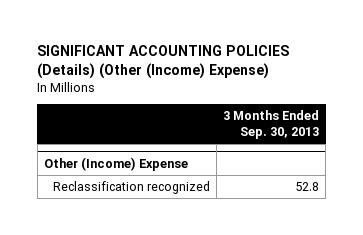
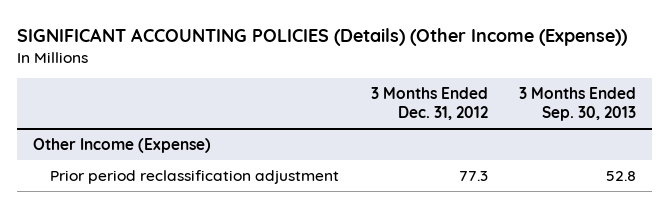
[37,45,290,80] SIGNIFICANT ACCOUNTING POLICIES (Details) (Other (Income) Expense) -> [17,27,628,46] SIGNIFICANT ACCOUNTING POLICIES (Details) (Other Income (Expense))
none -> [370,87,488,121] 3 Months Ended Dec. 31, 2012
[43,156,188,171] Other (Income) Expense -> [33,137,212,153] Other Income (Expense)
[53,180,211,194] Reclassification recognized -> [50,169,340,184] Prior period reclassification adjustment

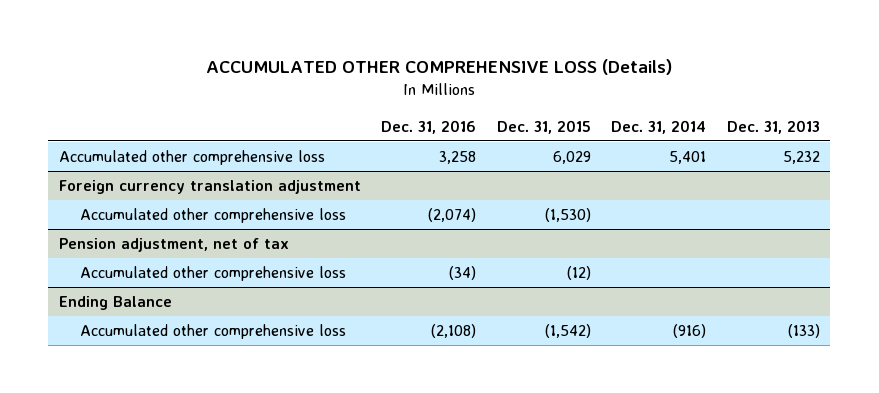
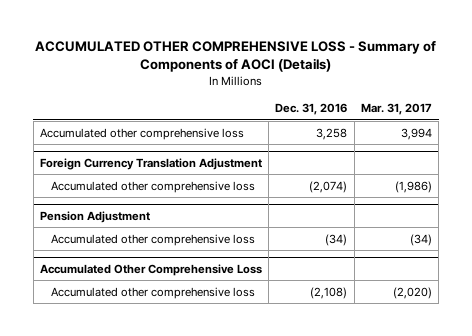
[206,59,673,76] ACCUMULATED OTHER COMPREHENSIVE LOSS (Details) -> [34,41,436,73] ACCUMULATED OTHER COMPREHENSIVE LOSS - Summary of Components of AOCI (Details)
[496,119,591,134] Dec. 31, 2015 -> none
[611,119,707,134] Dec. 31, 2014 -> none
[727,119,821,134] Dec. 31, 2013 -> none
none -> [360,103,432,116] Mar. 31, 2017
[58,180,361,195] Foreign currency translation adjustment -> [39,157,262,170] Foreign Currency Translation Adjustment
[58,238,289,253] Pension adjustment, net of tax -> [39,210,150,223] Pension Adjustment
[58,296,172,311] Ending Balance -> [39,263,262,276] Accumulated Other Comprehensive Loss

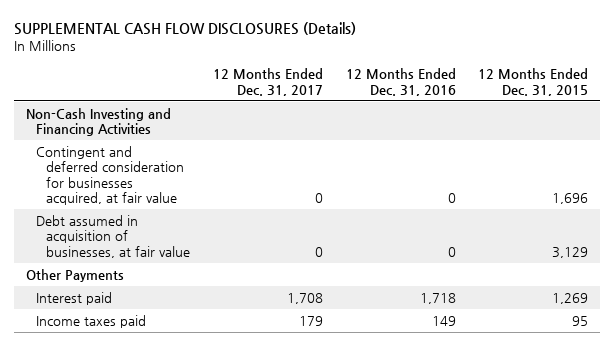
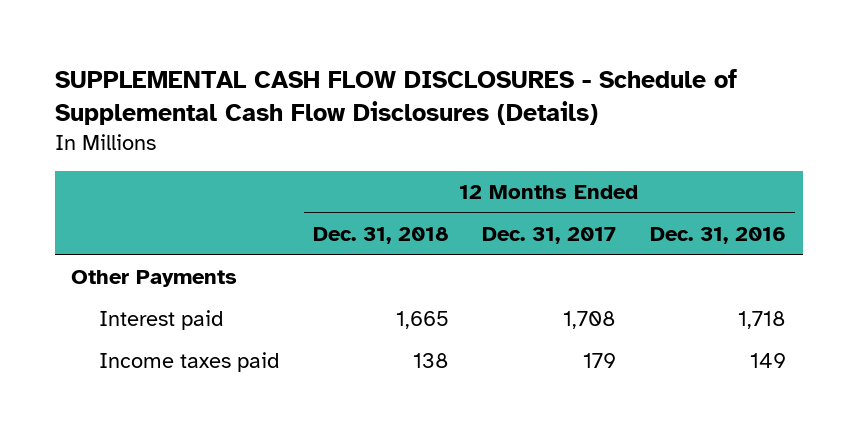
[14,22,357,36] SUPPLEMENTAL CASH FLOW DISCLOSURES (Details) -> [54,68,737,125] SUPPLEMENTAL CASH FLOW DISCLOSURES - Schedule of Supplemental Cash Flow Disclosures (Details)
[478,68,589,96] 12 Months Ended Dec. 31, 2015 -> none
none -> [312,227,449,245] Dec. 31, 2018
[25,107,171,137] Non-Cash Investing and Financing Activities -> none
[35,145,184,206] Contingent and deferred consideration for businesses acquired, at fair value -> none
[35,214,190,258] Debt assumed in acquisition of businesses, at fair value -> none

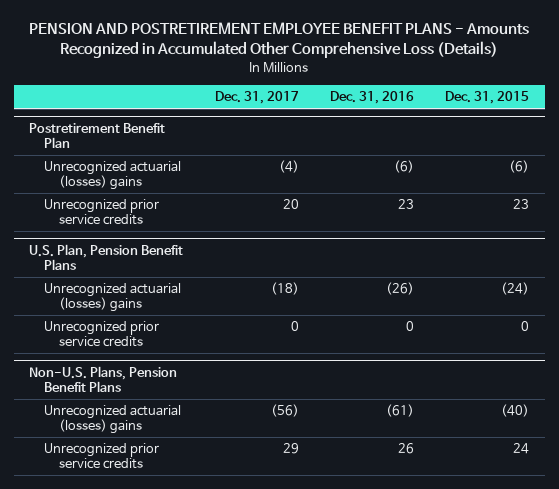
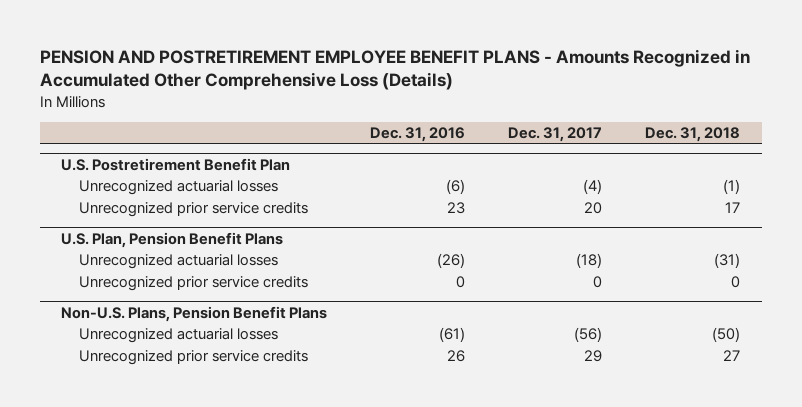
[445,91,530,105] Dec. 31, 2015 -> none
none -> [645,127,741,143] Dec. 31, 2018
[29,122,166,149] Postretirement Benefit Plan -> [61,157,291,171] U.S. Postretirement Benefit Plan
[44,161,182,191] Unrecognized actuarial (losses) gains -> [79,180,279,196] Unrecognized actuarial losses
[44,283,182,313] Unrecognized actuarial (losses) gains -> [79,254,279,270] Unrecognized actuarial losses
[44,405,182,435] Unrecognized actuarial (losses) gains -> [79,328,279,344] Unrecognized actuarial losses

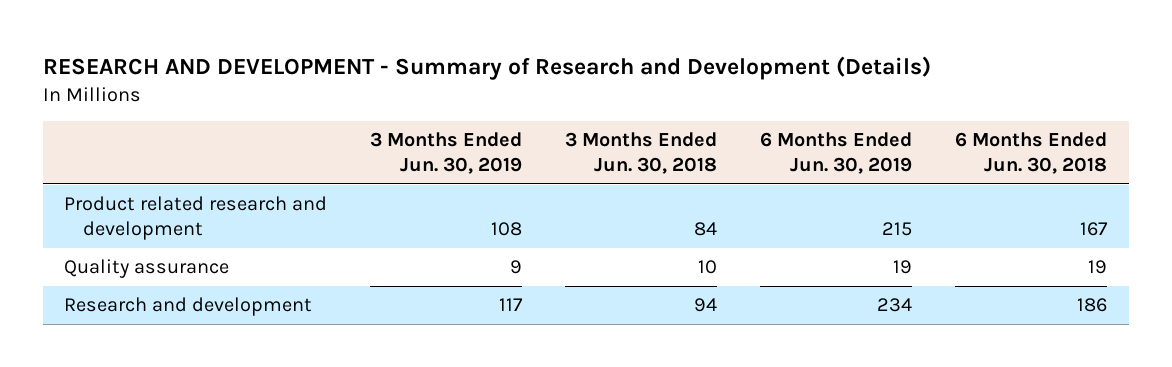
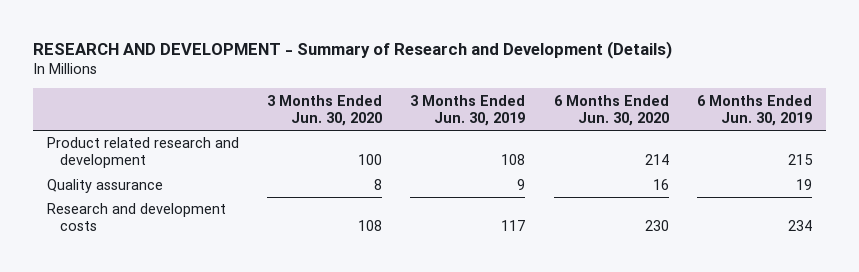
[565,132,718,175] 3 Months Ended Jun. 30, 2018 -> none
[955,132,1108,175] 6 Months Ended Jun. 30, 2018 -> none
none -> [266,94,382,126] 3 Months Ended Jun. 30, 2020
none -> [553,94,669,126] 6 Months Ended Jun. 30, 2020
[64,297,313,317] Research and development -> [46,203,226,232] Research and development costs

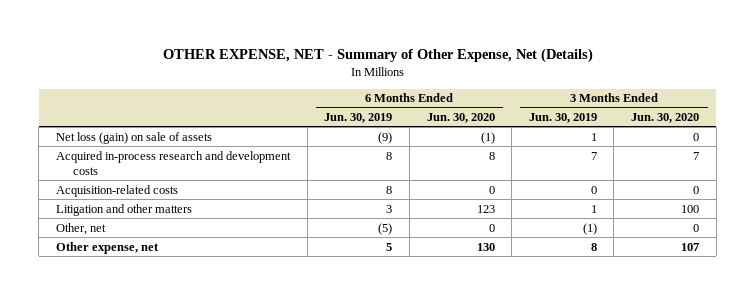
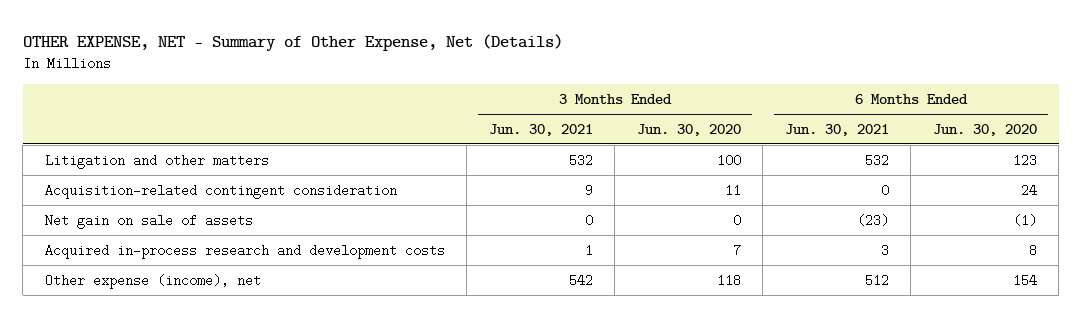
[324,112,393,123] Jun. 30, 2019 -> none
[528,112,597,123] Jun. 30, 2019 -> none
none -> [488,123,593,136] Jun. 30, 2021
none -> [784,123,889,136] Jun. 30, 2021
[55,131,212,144] Net loss (gain) on sale of assets -> none
[55,184,178,197] Acquisition-related costs -> none
[55,222,106,235] Other, net -> none
none -> [44,183,397,199] Acquisition-related contingent consideration
none -> [44,213,253,229] Net gain on sale of assets
[55,150,291,175] Acquired in-process research and development costs -> [44,243,445,259] Acquired in-process research and development costs
[55,241,159,254] Other expense, net -> [44,273,261,289] Other expense (income), net
[476,242,495,251] 130 -> [1012,273,1037,287] 154
[681,242,700,251] 107 -> [716,273,741,287] 118

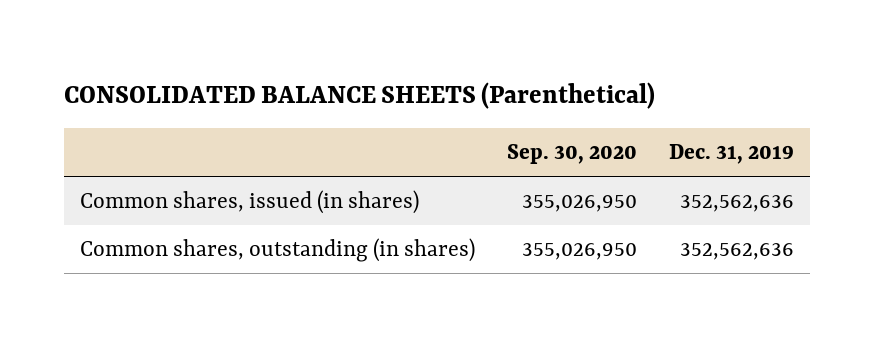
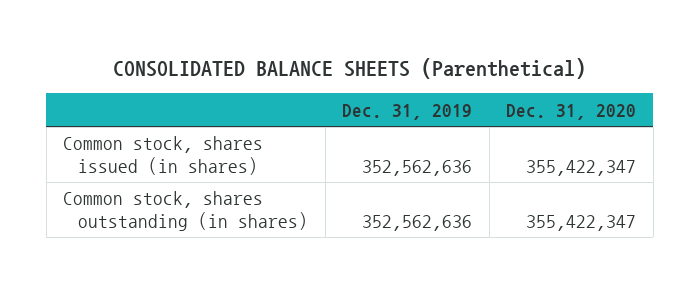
[506,144,637,165] Sep. 30, 2020 -> none
none -> [506,103,637,120] Dec. 31, 2020
[79,190,419,215] Common shares, issued (in shares) -> [63,136,264,175] Common stock, shares issued (in shares)
[79,238,475,263] Common shares, outstanding (in shares) -> [63,191,309,231] Common stock, shares outstanding (in shares)

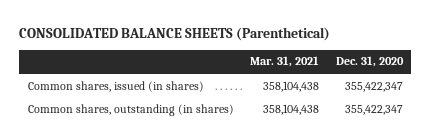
[342,103,473,120] Dec. 31, 2019 -> none
none -> [250,56,320,68] Mar. 31, 2021
[63,136,264,175] Common stock, shares issued (in shares) -> [27,80,204,92] Common shares, issued (in shares)
[63,191,309,231] Common stock, shares outstanding (in shares) -> [27,103,234,116] Common shares, outstanding (in shares)

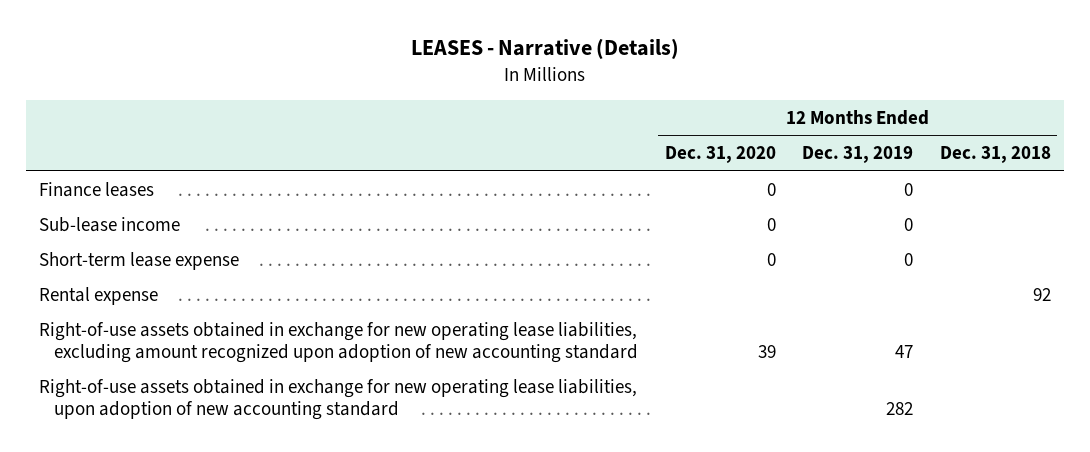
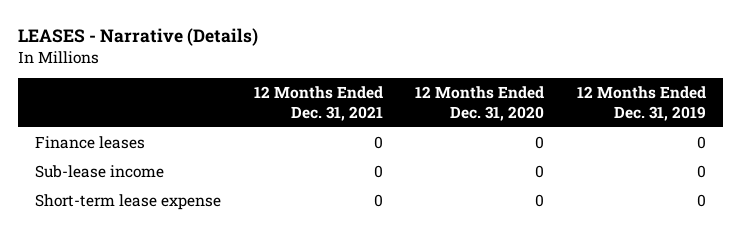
[939,146,1051,164] Dec. 31, 2018 -> none
none -> [253,85,383,121] 12 Months Ended Dec. 31, 2021
[38,286,158,305] Rental expense -> none
[38,321,638,364] Right-of-use assets obtained in exchange for new operating lease liabilities, excluding amount recognized upon adoption of new accounting standard -> none
[38,378,637,421] Right-of-use assets obtained in exchange for new operating lease liabilities, upon adoption of new accounting standard -> none

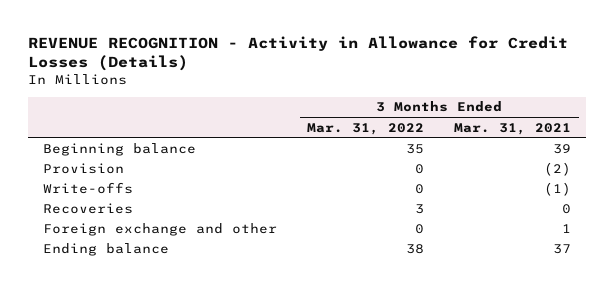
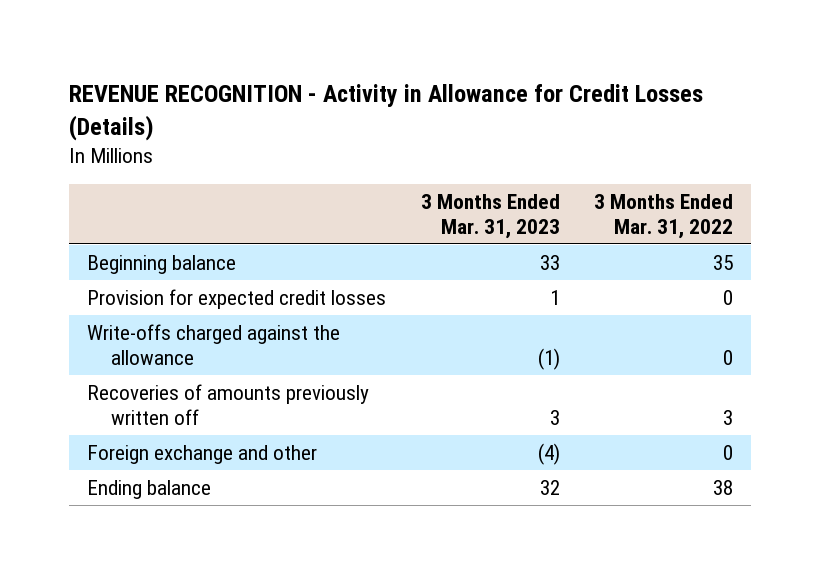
[454,122,572,135] Mar. 31, 2021 -> none
none -> [420,193,560,239] 3 Months Ended Mar. 31, 2023
[43,162,125,174] Provision -> [86,288,386,309] Provision for expected credit losses
[43,181,134,194] Write-offs -> [86,323,340,365] Write-offs charged against the allowance
[43,202,134,214] Recoveries -> [86,383,369,425] Recoveries of amounts previously written off

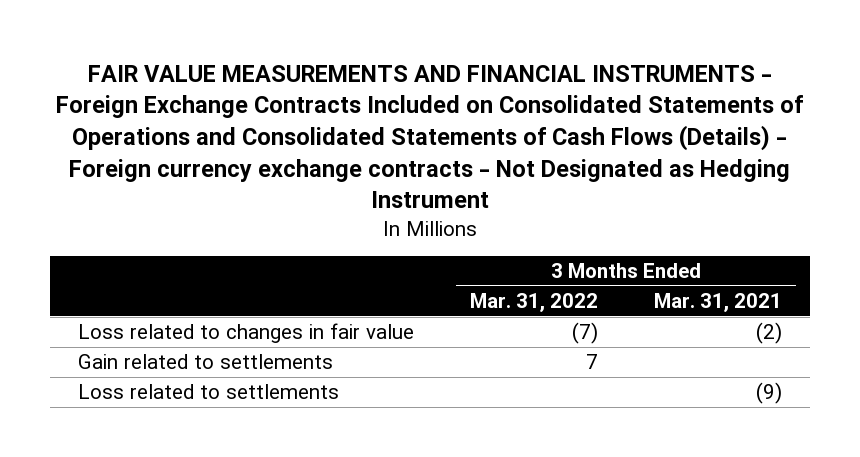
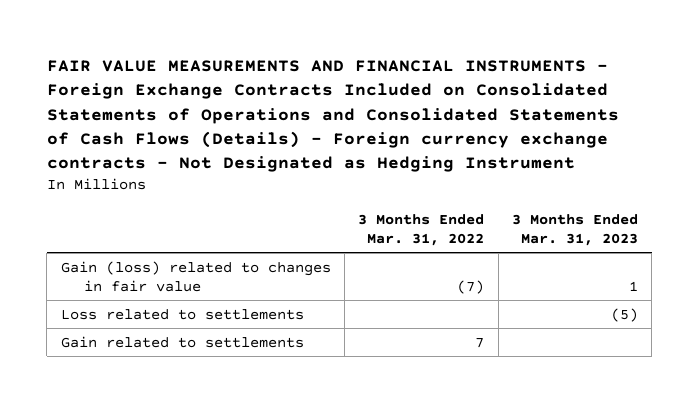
[654,292,783,312] Mar. 31, 2021 -> none
none -> [511,213,638,246] 3 Months Ended Mar. 31, 2023
[78,323,415,344] Loss related to changes in fair value -> [60,260,331,292] Gain (loss) related to changes in fair value
[78,354,334,370] Gain related to settlements -> [60,335,304,348] Gain related to settlements

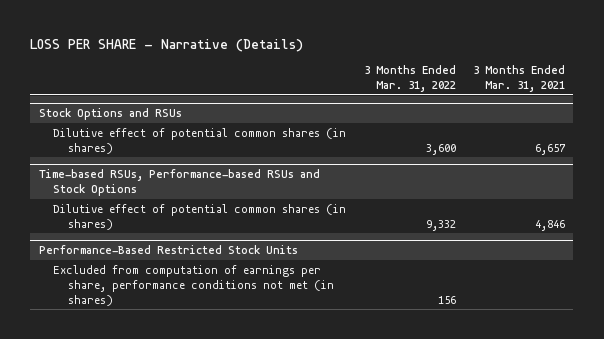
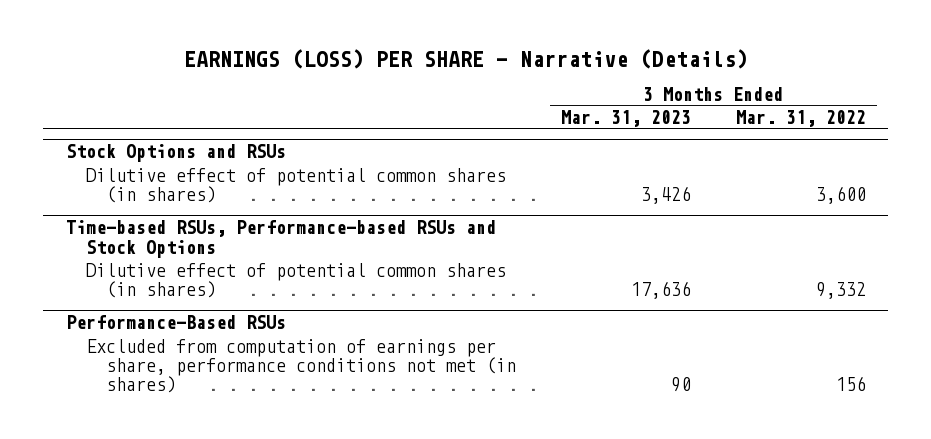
[30,38,304,52] LOSS PER SHARE - Narrative (Details) -> [183,48,748,69] EARNINGS (LOSS) PER SHARE - Narrative (Details)
[472,65,565,93] 3 Months Ended Mar. 31, 2021 -> none
none -> [560,110,691,128] Mar. 31, 2023
[39,245,299,255] Performance-Based Restricted Stock Units -> [65,315,286,330] Performance-Based RSUs

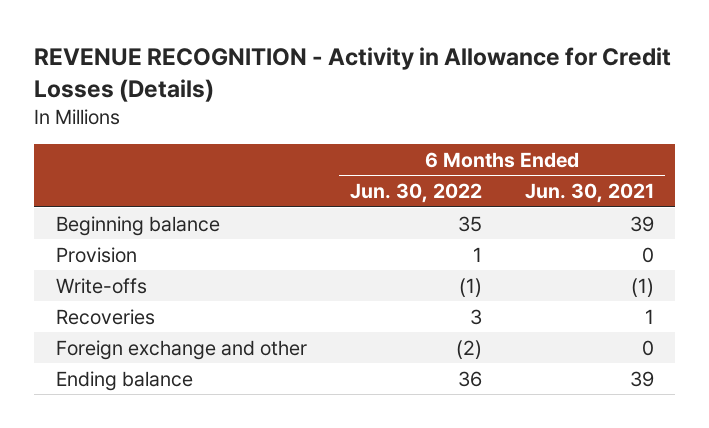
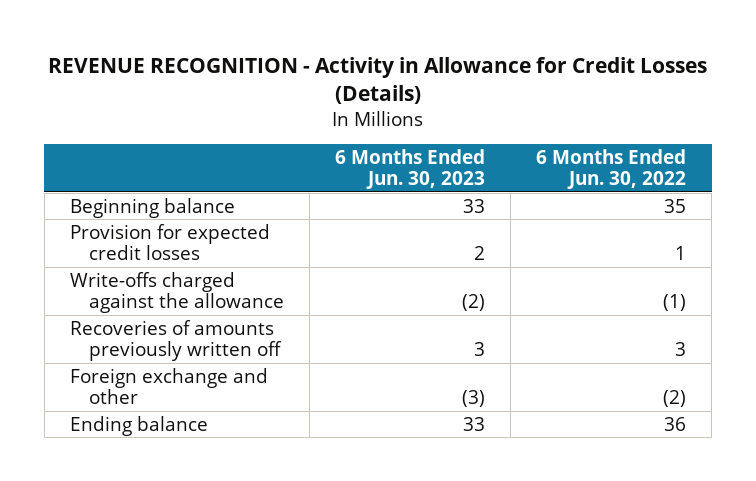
[524,183,654,204] Jun. 30, 2021 -> none
none -> [334,148,485,189] 6 Months Ended Jun. 30, 2023
[55,246,137,263] Provision -> [69,223,270,260] Provision for expected credit losses
[55,277,147,294] Write-offs -> [69,271,284,313] Write-offs charged against the allowance
[55,308,155,325] Recoveries -> [69,319,282,361] Recoveries of amounts previously written off

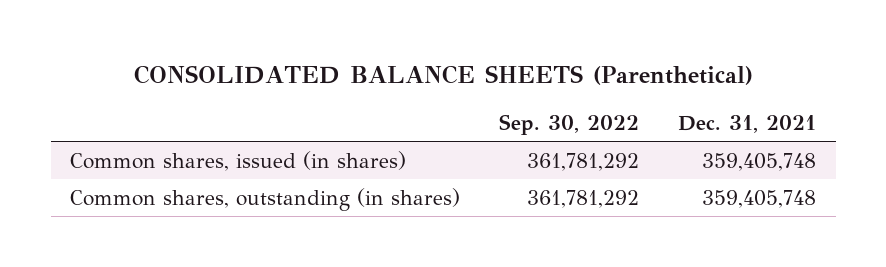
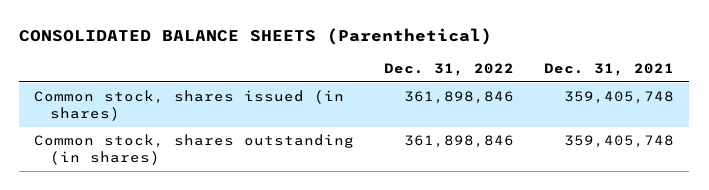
[499,113,640,135] Sep. 30, 2022 -> none
none -> [384,62,515,76] Dec. 31, 2022
[70,150,407,171] Common shares, issued (in shares) -> [34,90,345,122] Common stock, shares issued (in shares)
[70,187,461,211] Common shares, outstanding (in shares) -> [34,134,355,166] Common stock, shares outstanding (in shares)

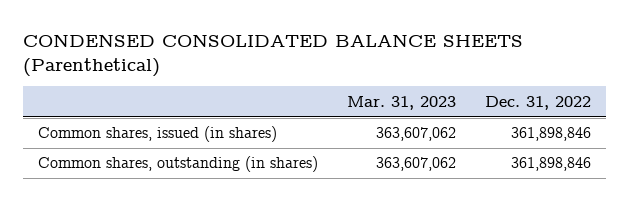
[19,27,493,45] CONSOLIDATED BALANCE SHEETS (Parenthetical) -> [23,34,524,78] CONDENSED CONSOLIDATED BALANCE SHEETS (Parenthetical)
[544,62,675,76] Dec. 31, 2021 -> none
none -> [347,95,457,110] Mar. 31, 2023
[34,90,345,122] Common stock, shares issued (in shares) -> [37,126,277,143] Common shares, issued (in shares)
[34,134,355,166] Common stock, shares outstanding (in shares) -> [37,156,318,173] Common shares, outstanding (in shares)

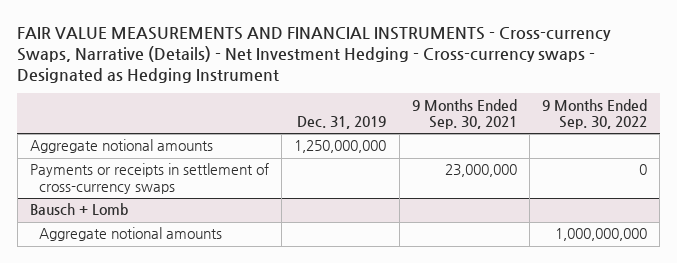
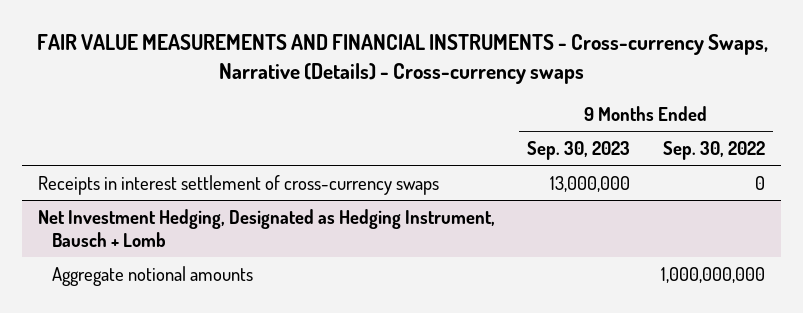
[17,27,612,83] FAIR VALUE MEASUREMENTS AND FINANCIAL INSTRUMENTS - Cross-currency Swaps, Narrative (Details) - Net Investment Hedging - Cross-currency swaps - Designated as Hedging Instrument -> [36,34,768,85] FAIR VALUE MEASUREMENTS AND FINANCIAL INSTRUMENTS - Cross-currency Swaps, Narrative (Details) - Cross-currency swaps
[297,116,387,130] Dec. 31, 2019 -> none
[411,98,517,130] 9 Months Ended Sep. 30, 2021 -> none
none -> [526,141,630,161] Sep. 30, 2023
[29,139,213,154] Aggregate notional amounts -> none
[29,203,128,216] Bausch + Lomb -> none
[29,163,269,194] Payments or receipts in settlement of cross-currency swaps -> [37,174,439,195] Receipts in interest settlement of cross-currency swaps
none -> [37,208,495,247] Net Investment Hedging, Designated as Hedging Instrument, Bausch + Lomb

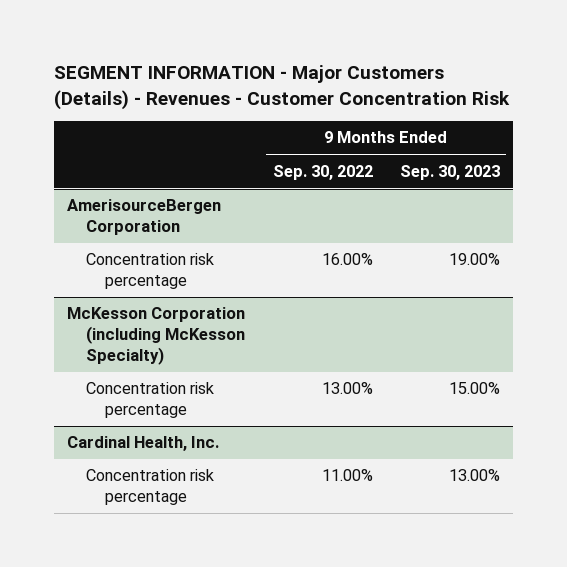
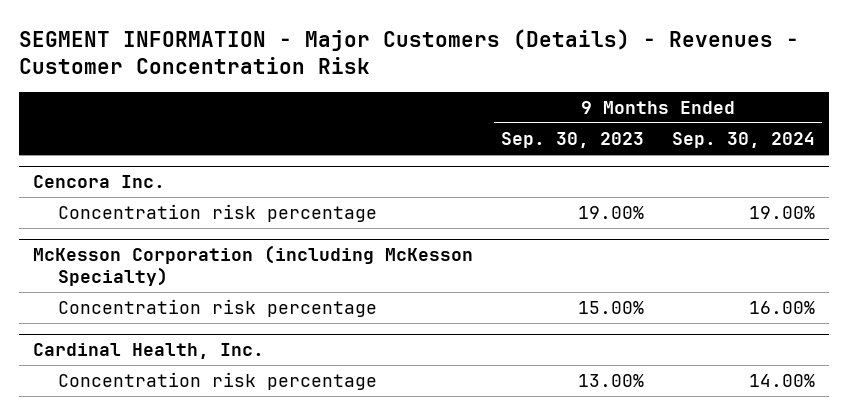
[272,164,373,180] Sep. 30, 2022 -> none
none -> [671,131,815,148] Sep. 30, 2024
[67,199,222,236] AmerisourceBergen Corporation -> [33,175,166,189] Cencora Inc.

